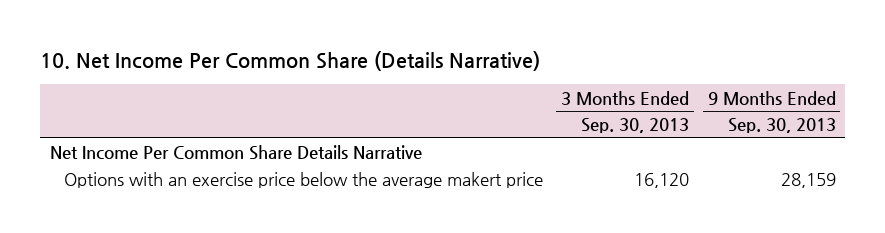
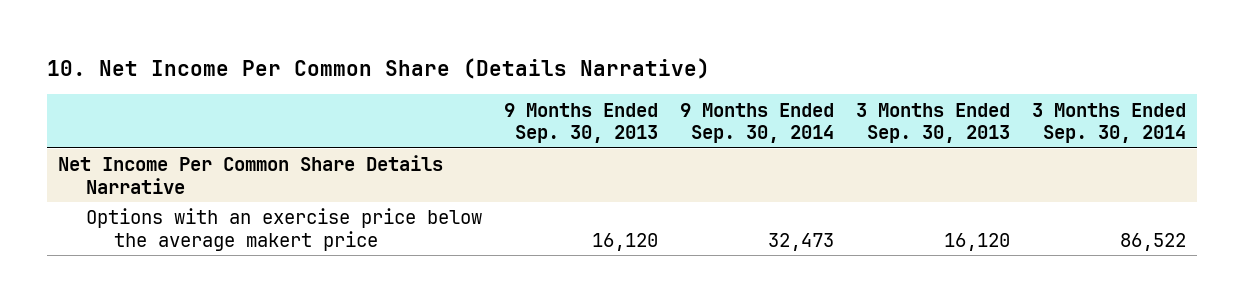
none -> [679,102,834,143] 9 Months Ended Sep. 30, 2014
none -> [1031,102,1186,143] 3 Months Ended Sep. 30, 2014
[780,173,836,189] 28,159 -> [591,232,658,251] 16,120

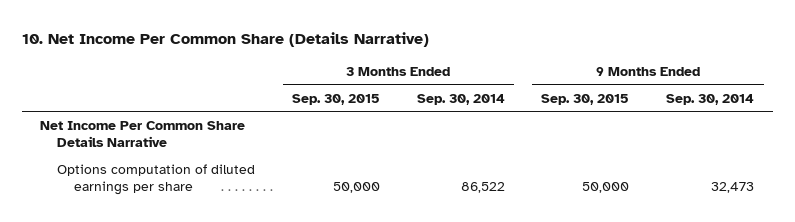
[503,102,658,143] 9 Months Ended Sep. 30, 2013 -> none
[855,102,1010,143] 3 Months Ended Sep. 30, 2013 -> none
none -> [291,93,380,105] Sep. 30, 2015
none -> [541,93,630,105] Sep. 30, 2015
[86,208,483,251] Options with an exercise price below the average makert price -> [56,164,255,196] Options computation of diluted earnings per share

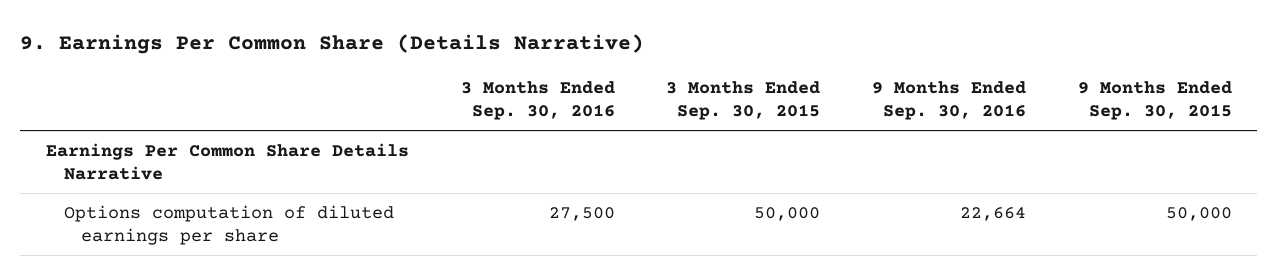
[21,31,429,47] 10. Net Income Per Common Share (Details Narrative) -> [20,34,645,55] 9. Earnings Per Common Share (Details Narrative)
[416,93,505,105] Sep. 30, 2014 -> none
[666,93,755,105] Sep. 30, 2014 -> none
none -> [460,80,615,121] 3 Months Ended Sep. 30, 2016
none -> [871,80,1026,121] 9 Months Ended Sep. 30, 2016
[40,121,246,148] Net Income Per Common Share Details Narrative -> [46,142,410,181] Earnings Per Common Share Details Narrative

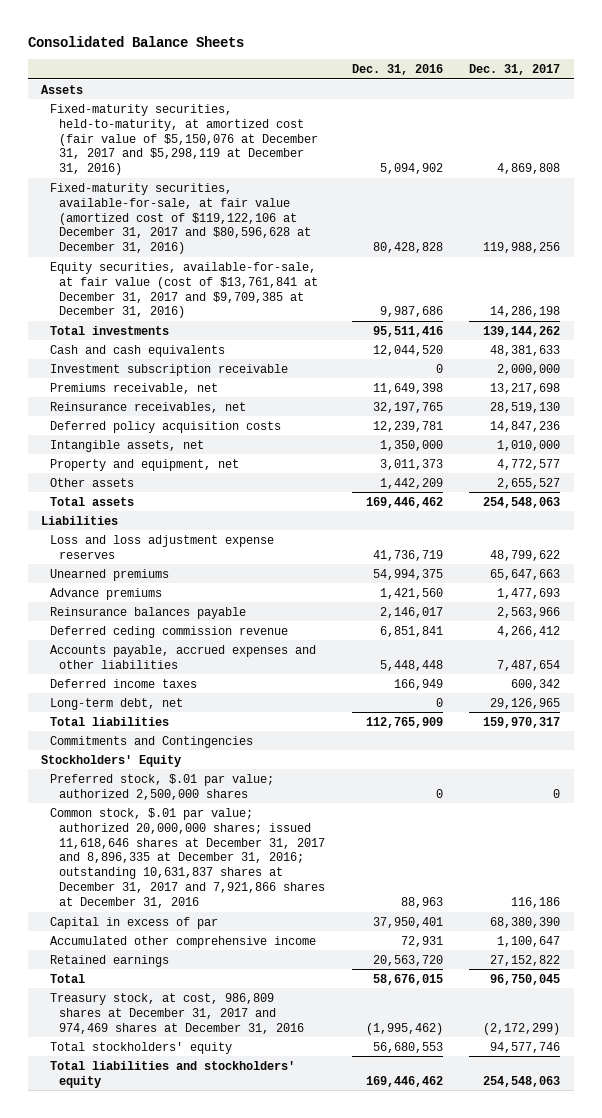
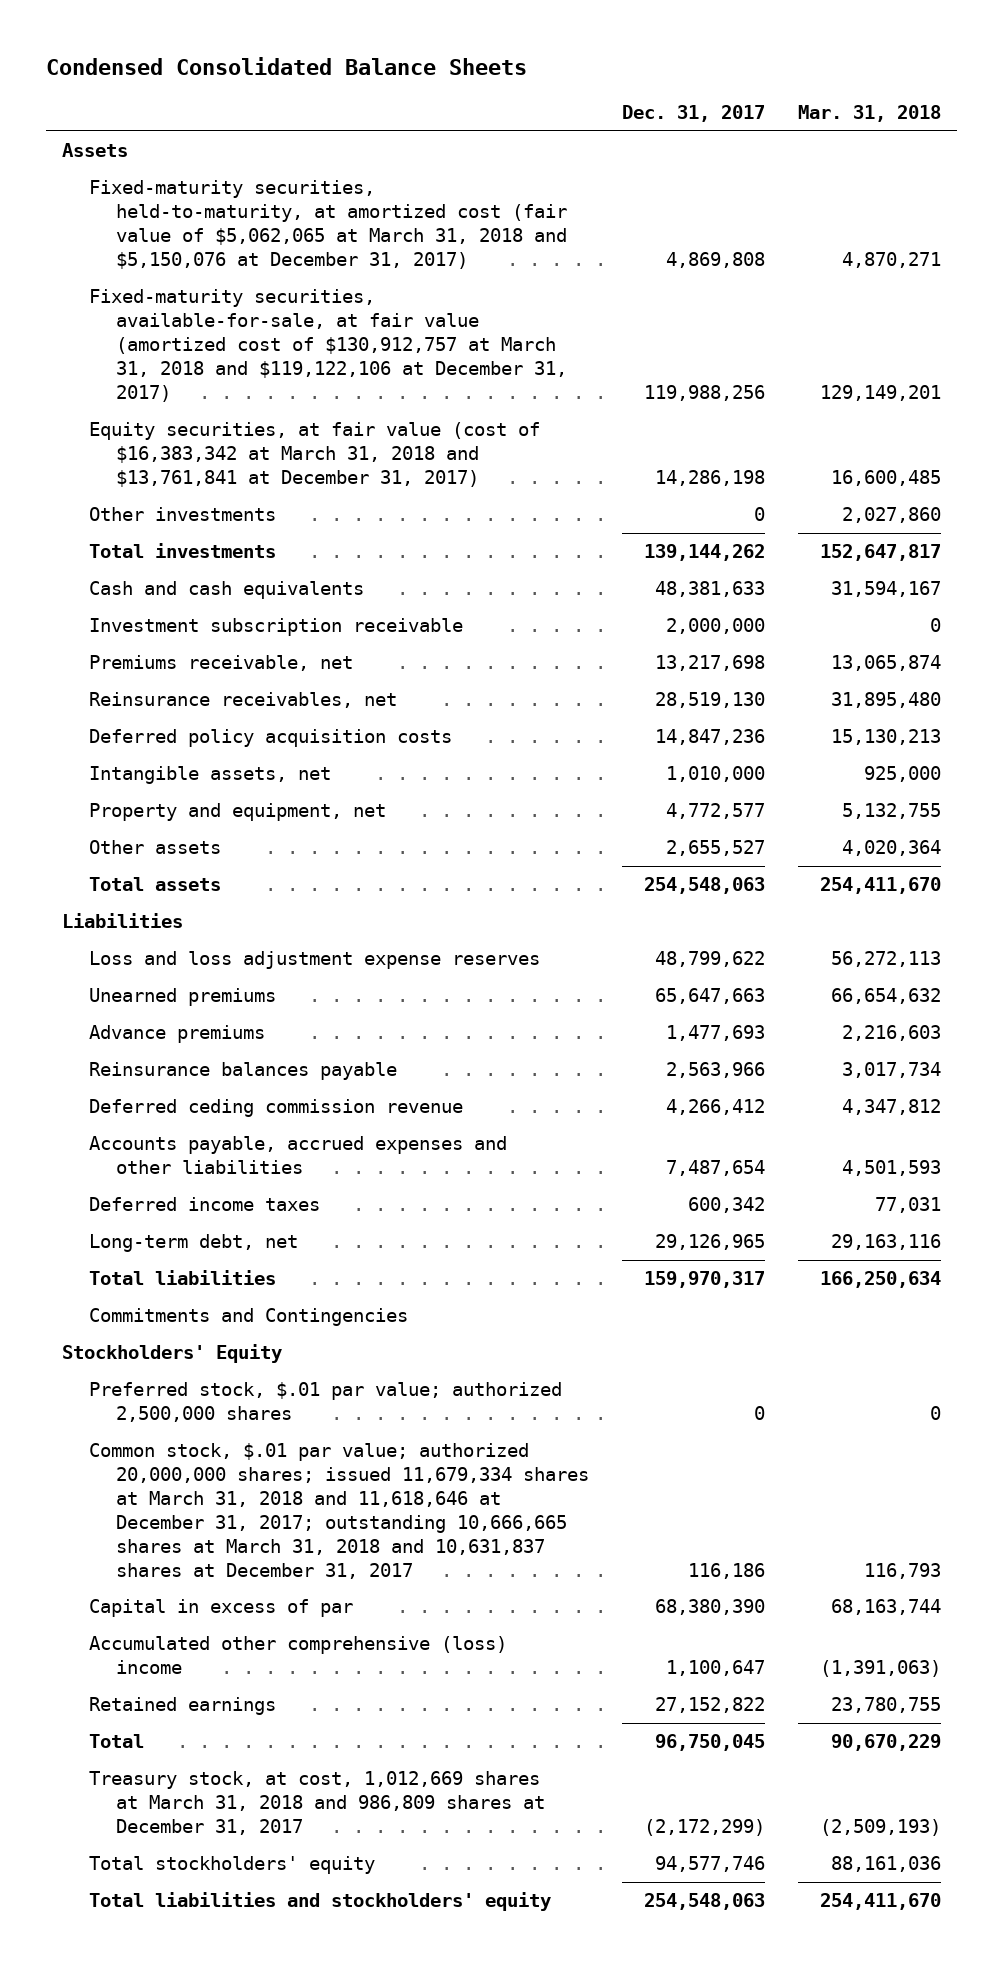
[28,35,245,47] Consolidated Balance Sheets -> [45,57,527,76] Condensed Consolidated Balance Sheets
[351,63,443,75] Dec. 31, 2016 -> none
none -> [797,105,941,123] Mar. 31, 2018
[50,103,318,176] Fixed-maturity securities, held-to-maturity, at amortized cost (fair value of $5,150,076 at December 31, 2017 and $5,298,119 at December 31, 2016) -> [89,180,568,270] Fixed-maturity securities, held-to-maturity, at amortized cost (fair value of $5,062,065 at March 31, 2018 and $5,150,076 at December 31, 2017)
[50,182,311,255] Fixed-maturity securities, available-for-sale, at fair value (amortized cost of $119,122,106 at December 31, 2017 and $80,596,628 at December 31, 2016) -> [89,289,568,403] Fixed-maturity securities, available-for-sale, at fair value (amortized cost of $130,912,757 at March 31, 2018 and $119,122,106 at December 31, 2017)
[50,261,318,319] Equity securities, available-for-sale, at fair value (cost of $13,761,841 at December 31, 2017 and $9,709,385 at December 31, 2016) -> [89,422,541,488] Equity securities, at fair value (cost of $16,383,342 at March 31, 2018 and $13,761,841 at December 31, 2017)
none -> [89,507,277,522] Other investments
[50,807,325,909] Common stock, $.01 par value; authorized 20,000,000 shares; issued 11,618,646 shares at December 31, 2017 and 8,896,335 at December 31, 2016; outstanding 10,631,837 shares at December 31, 2017 and 7,921,866 shares at December 31, 2016 -> [89,1443,590,1579] Common stock, $.01 par value; authorized 20,000,000 shares; issued 11,679,334 shares at March 31, 2018 and 11,618,646 at December 31, 2017; outstanding 10,666,665 shares at March 31, 2018 and 10,631,837 shares at December 31, 2017
[50,935,317,948] Accumulated other comprehensive income -> [89,1636,508,1675] Accumulated other comprehensive (loss) income
[50,992,304,1034] Treasury stock, at cost, 986,809 shares at December 31, 2017 and 974,469 shares at December 31, 2016 -> [89,1771,546,1836] Treasury stock, at cost, 1,012,669 shares at March 31, 2018 and 986,809 shares at December 31, 2017

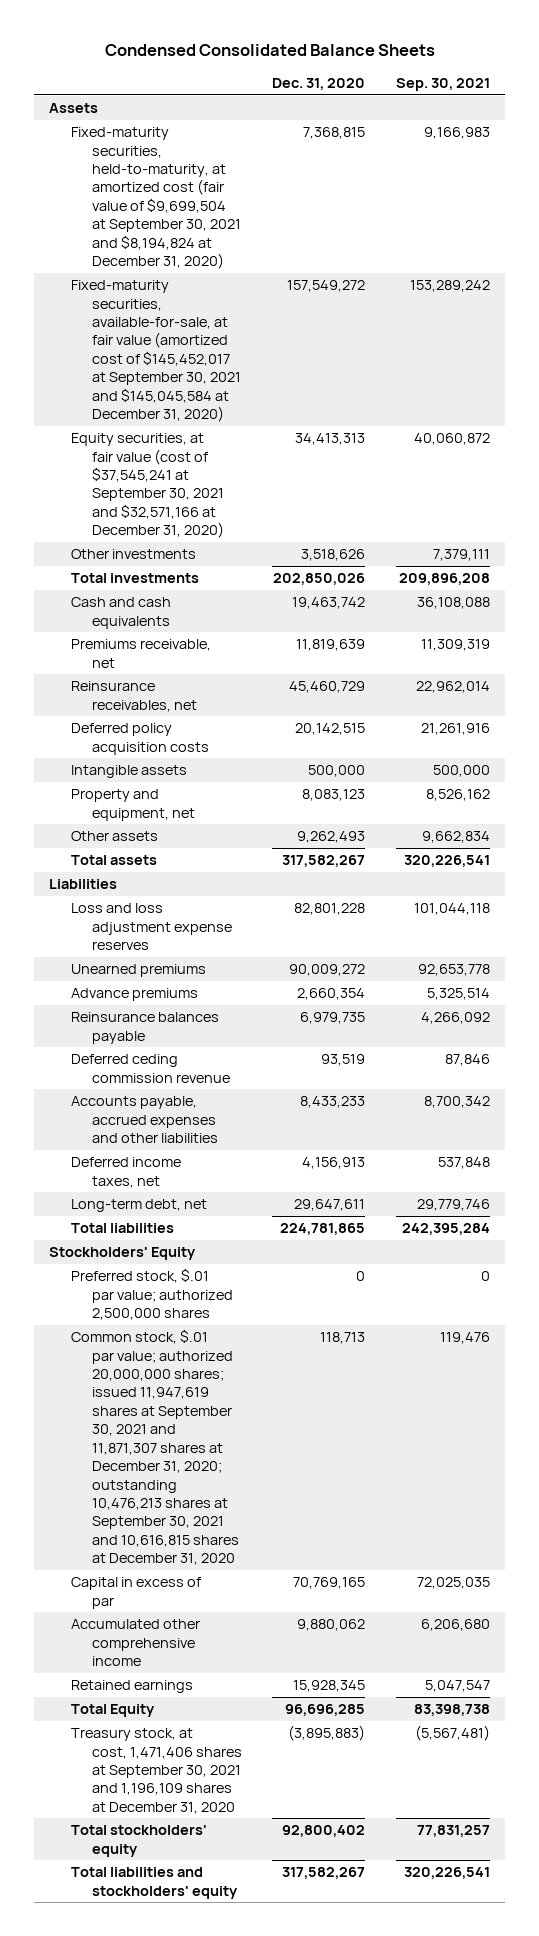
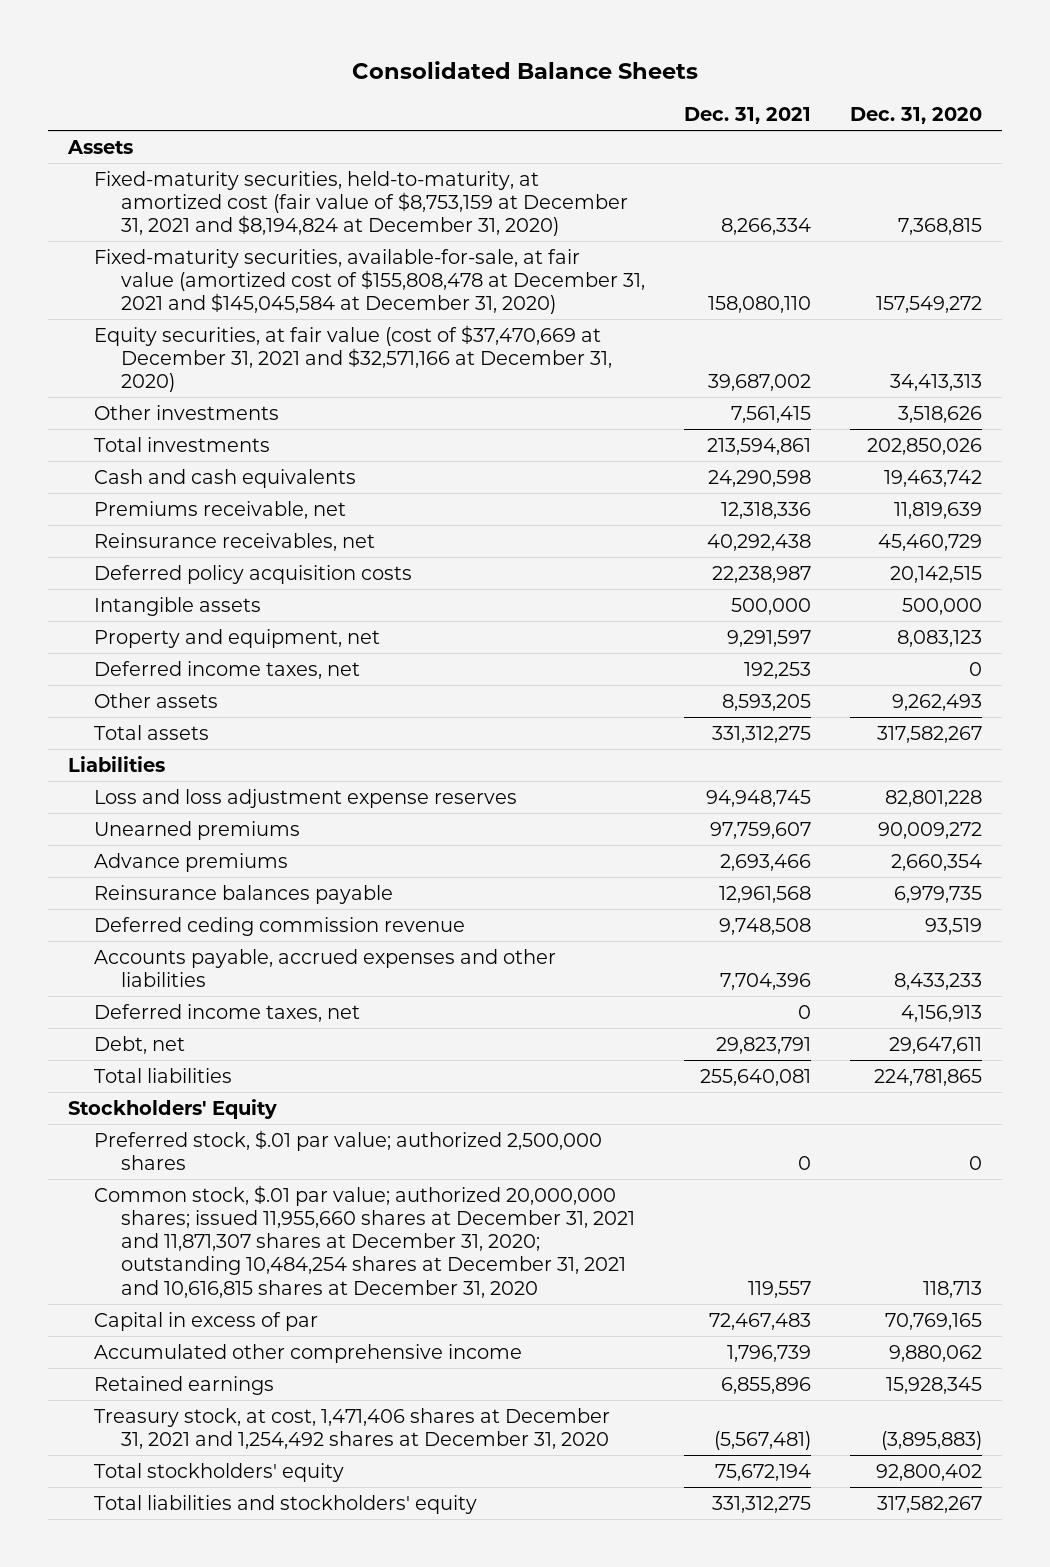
[104,44,435,57] Condensed Consolidated Balance Sheets -> [352,60,699,79] Consolidated Balance Sheets
[395,77,490,91] Sep. 30, 2021 -> none
none -> [684,107,812,125] Dec. 31, 2021
[70,127,241,270] Fixed-maturity securities, held-to-maturity, at amortized cost (fair value of $9,699,504 at September 30, 2021 and $8,194,824 at December 31, 2020) -> [94,170,628,237] Fixed-maturity securities, held-to-maturity, at amortized cost (fair value of $8,753,159 at December 31, 2021 and $8,194,824 at December 31, 2020)
[70,280,241,423] Fixed-maturity securities, available-for-sale, at fair value (amortized cost of $145,452,017 at September 30, 2021 and $145,045,584 at December 31, 2020) -> [94,248,645,315] Fixed-maturity securities, available-for-sale, at fair value (amortized cost of $155,808,478 at December 31, 2021 and $145,045,584 at December 31, 2020)
[70,433,224,539] Equity securities, at fair value (cost of $37,545,241 at September 30, 2021 and $32,571,166 at December 31, 2020) -> [94,324,612,393] Equity securities, at fair value (cost of $37,470,669 at December 31, 2021 and $32,571,166 at December 31, 2020)
none -> [94,660,361,679] Deferred income taxes, net
[70,1199,207,1213] Long-term debt, net -> [94,1035,186,1054] Debt, net
[70,1329,239,1566] Common stock, $.01 par value; authorized 20,000,000 shares; issued 11,947,619 shares at September 30, 2021 and 11,871,307 shares at December 31, 2020; outstanding 10,476,213 shares at September 30, 2021 and 10,616,815 shares at December 31, 2020 -> [94,1184,635,1298] Common stock, $.01 par value; authorized 20,000,000 shares; issued 11,955,660 shares at December 31, 2021 and 11,871,307 shares at December 31, 2020; outstanding 10,484,254 shares at December 31, 2021 and 10,616,815 shares at December 31, 2020
[70,1704,155,1718] Total Equity -> none
[70,1728,242,1814] Treasury stock, at cost, 1,471,406 shares at September 30, 2021 and 1,196,109 shares at December 31, 2020 -> [94,1407,611,1450] Treasury stock, at cost, 1,471,406 shares at December 31, 2021 and 1,254,492 shares at December 31, 2020

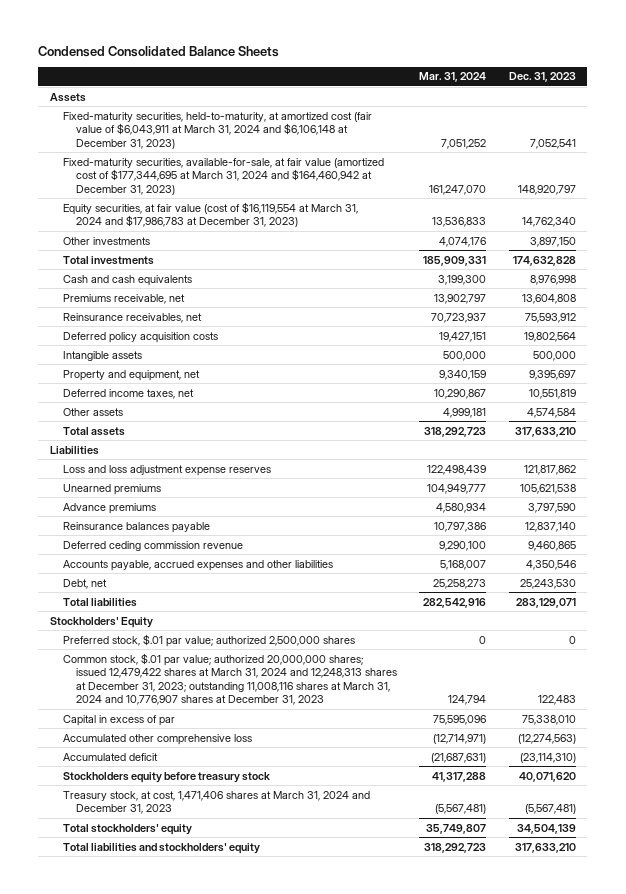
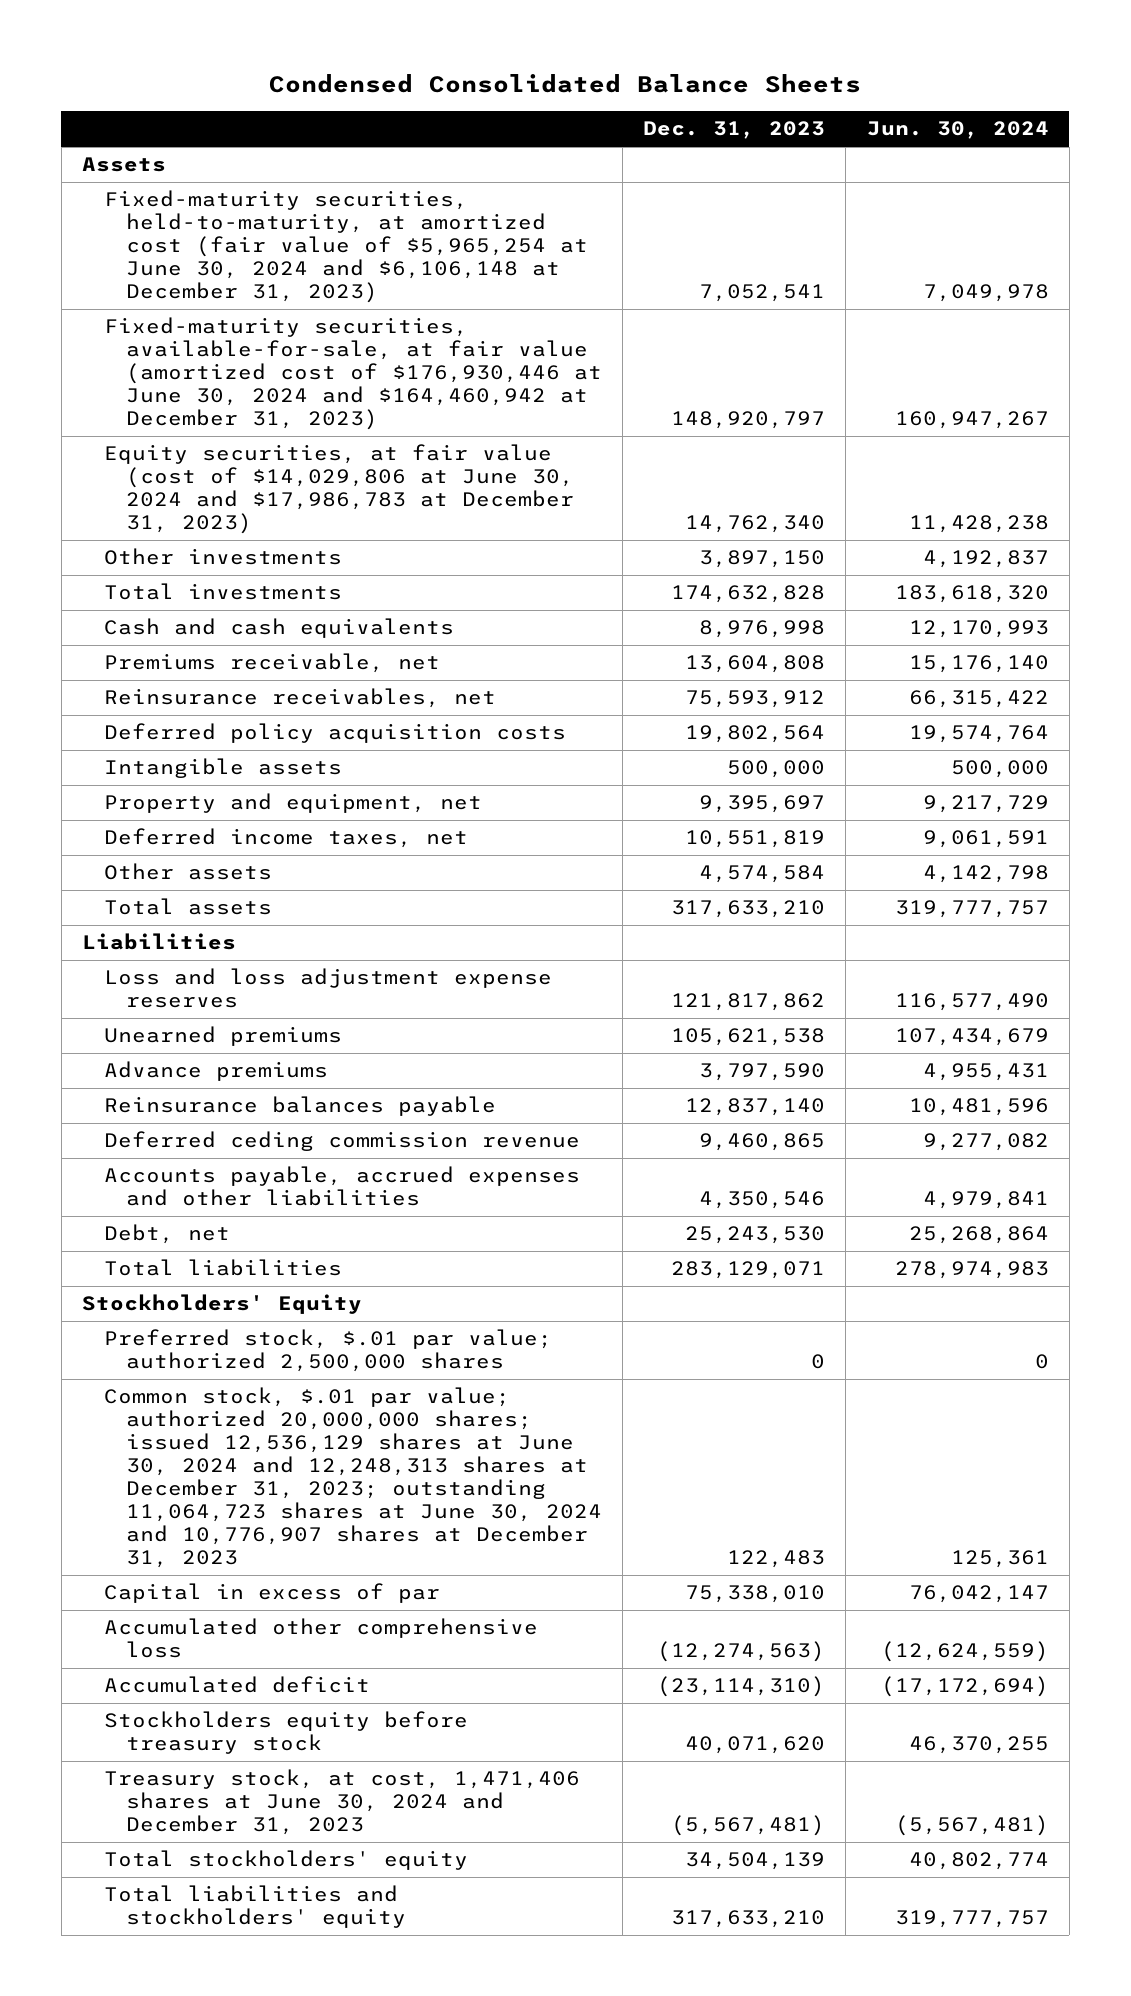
[419,72,487,83] Mar. 31, 2024 -> none
none -> [866,121,1049,140] Jun. 30, 2024
[62,111,372,149] Fixed-maturity securities, held-to-maturity, at amortized cost (fair value of $6,043,911 at March 31, 2024 and $6,106,148 at December 31, 2023) -> [103,190,588,304] Fixed-maturity securities, held-to-maturity, at amortized cost (fair value of $5,965,254 at June 30, 2024 and $6,106,148 at December 31, 2023)
[62,157,384,195] Fixed-maturity securities, available-for-sale, at fair value (amortized cost of $177,344,695 at March 31, 2024 and $164,460,942 at December 31, 2023) -> [103,317,602,431] Fixed-maturity securities, available-for-sale, at fair value (amortized cost of $176,930,446 at June 30, 2024 and $164,460,942 at December 31, 2023)
[62,201,358,228] Equity securities, at fair value (cost of $16,119,554 at March 31, 2024 and $17,986,783 at December 31, 2023) -> [103,444,574,535] Equity securities, at fair value (cost of $14,029,806 at June 30, 2024 and $17,986,783 at December 31, 2023)
[62,652,397,706] Common stock, $.01 par value; authorized 20,000,000 shares; issued 12,479,422 shares at March 31, 2024 and 12,248,313 shares at December 31, 2023; outstanding 11,008,116 shares at March 31, 2024 and 10,776,907 shares at December 31, 2023 -> [103,1387,602,1569] Common stock, $.01 par value; authorized 20,000,000 shares; issued 12,536,129 shares at June 30, 2024 and 12,248,313 shares at December 31, 2023; outstanding 11,064,723 shares at June 30, 2024 and 10,776,907 shares at December 31, 2023
[62,790,370,815] Treasury stock, at cost, 1,471,406 shares at March 31, 2024 and December 31, 2023 -> [103,1769,580,1836] Treasury stock, at cost, 1,471,406 shares at June 30, 2024 and December 31, 2023

